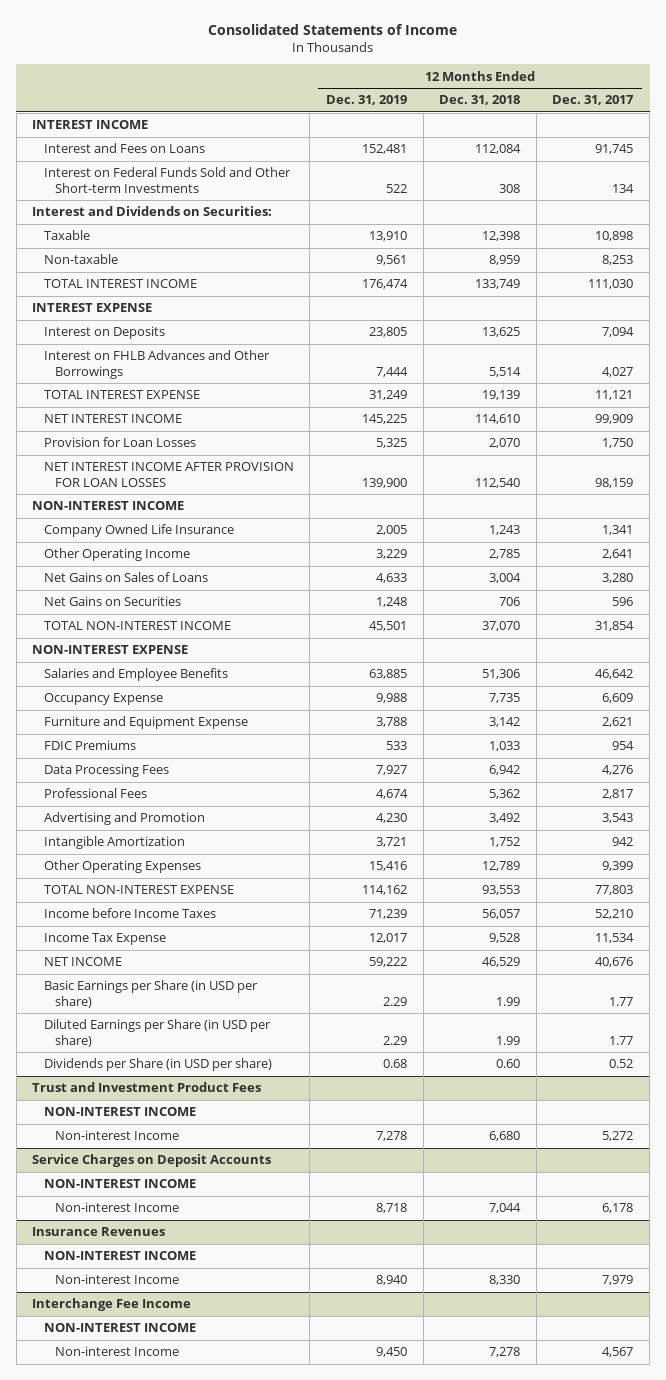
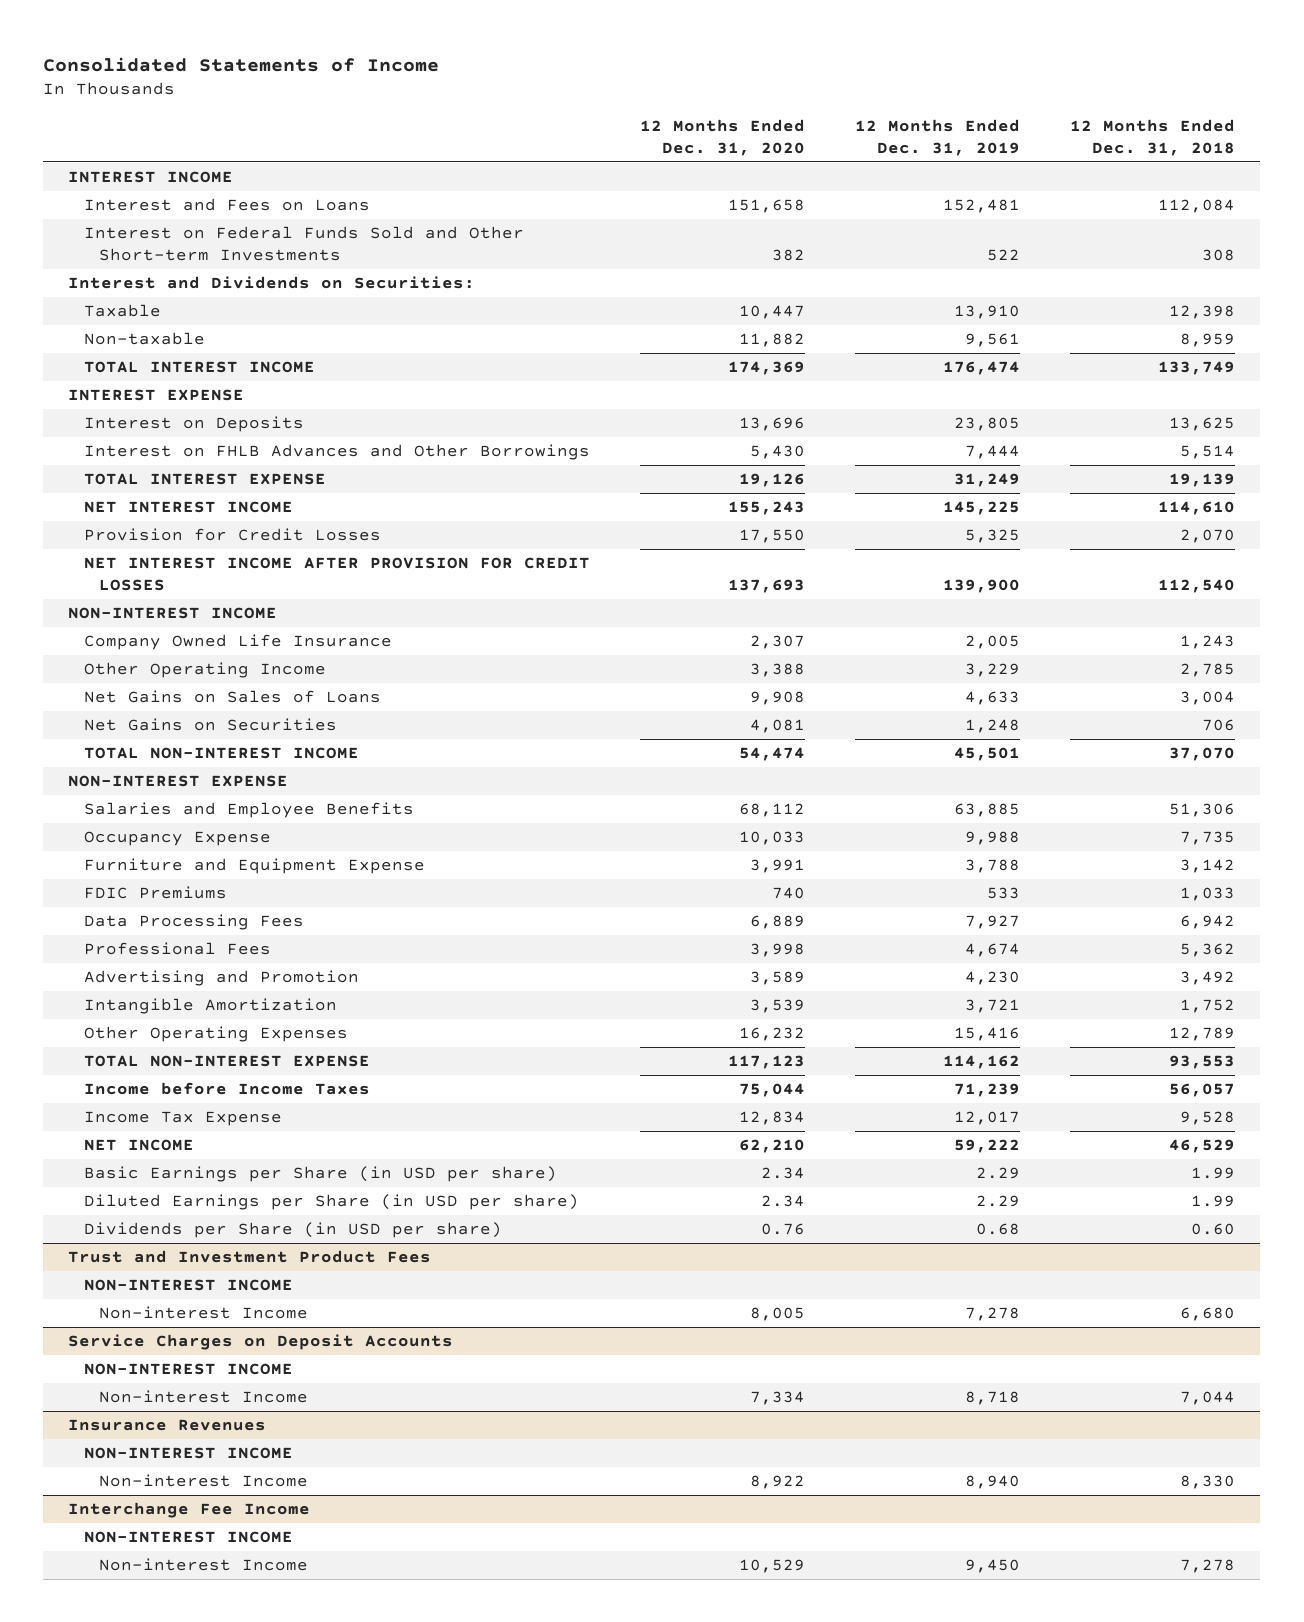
[552,95,635,106] Dec. 31, 2017 -> none
none -> [640,118,806,156] 12 Months Ended Dec. 31, 2020
[43,437,196,448] Provision for Loan Losses -> [83,528,381,542] Provision for Credit Losses
[43,462,294,487] NET INTEREST INCOME AFTER PROVISION FOR LOAN LOSSES -> [83,557,590,592] NET INTEREST INCOME AFTER PROVISION FOR CREDIT LOSSES

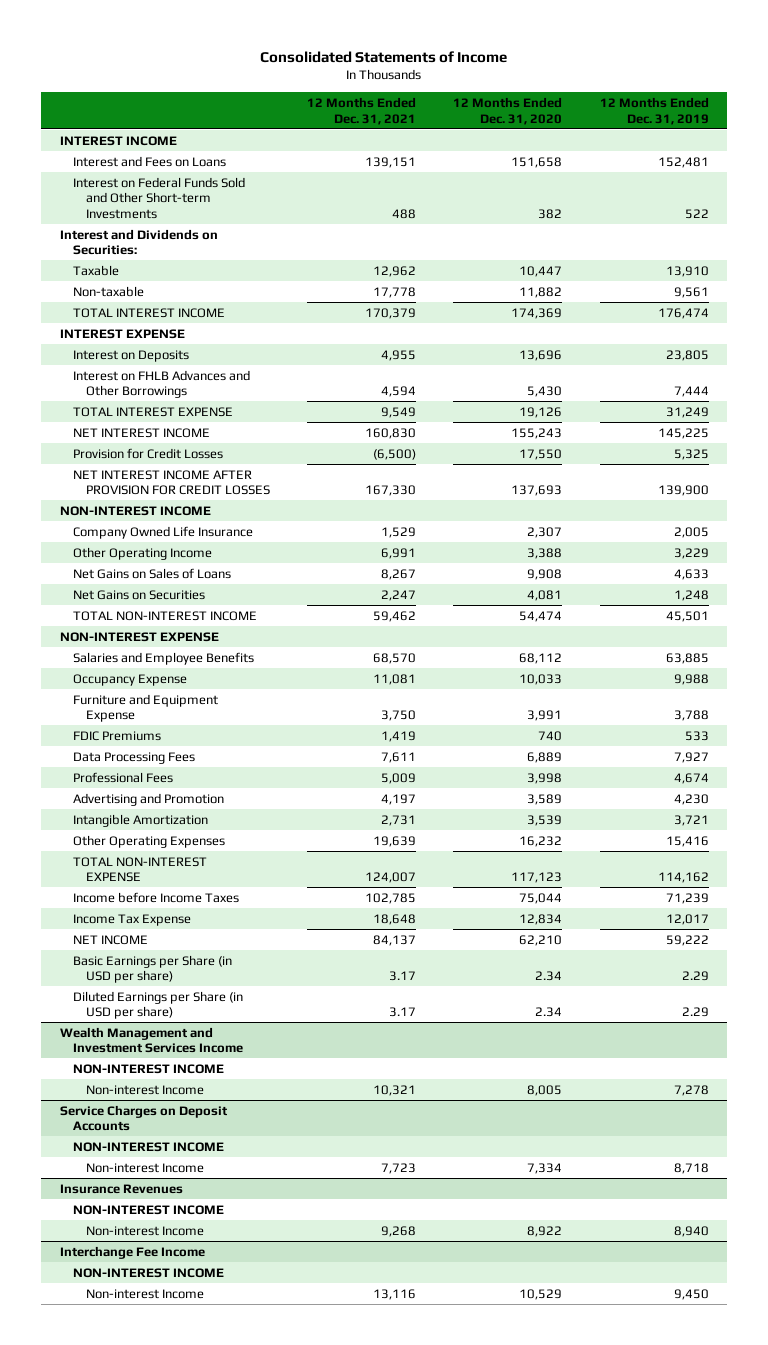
[1070,118,1236,156] 12 Months Ended Dec. 31, 2018 -> none
none -> [306,97,416,125] 12 Months Ended Dec. 31, 2021
[83,1222,502,1239] Dividends per Share (in USD per share) -> none
[68,1250,432,1264] Trust and Investment Product Fees -> none
none -> [59,1026,243,1054] Wealth Management and Investment Services Income

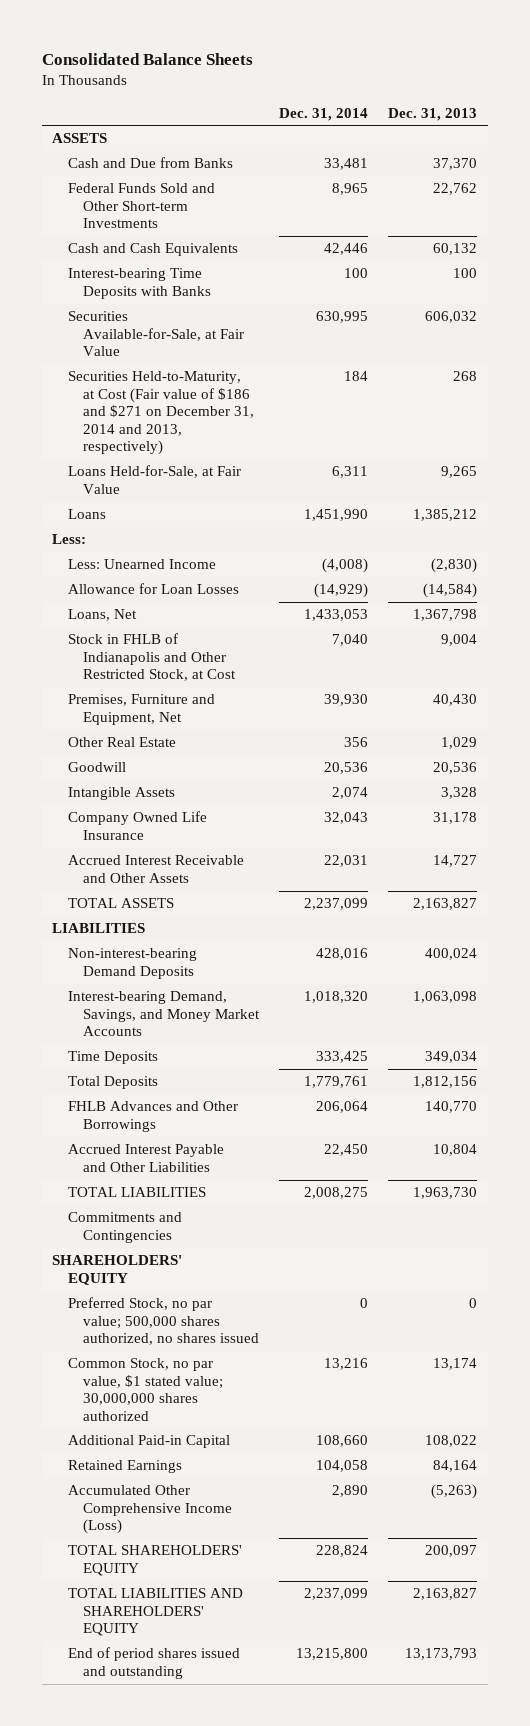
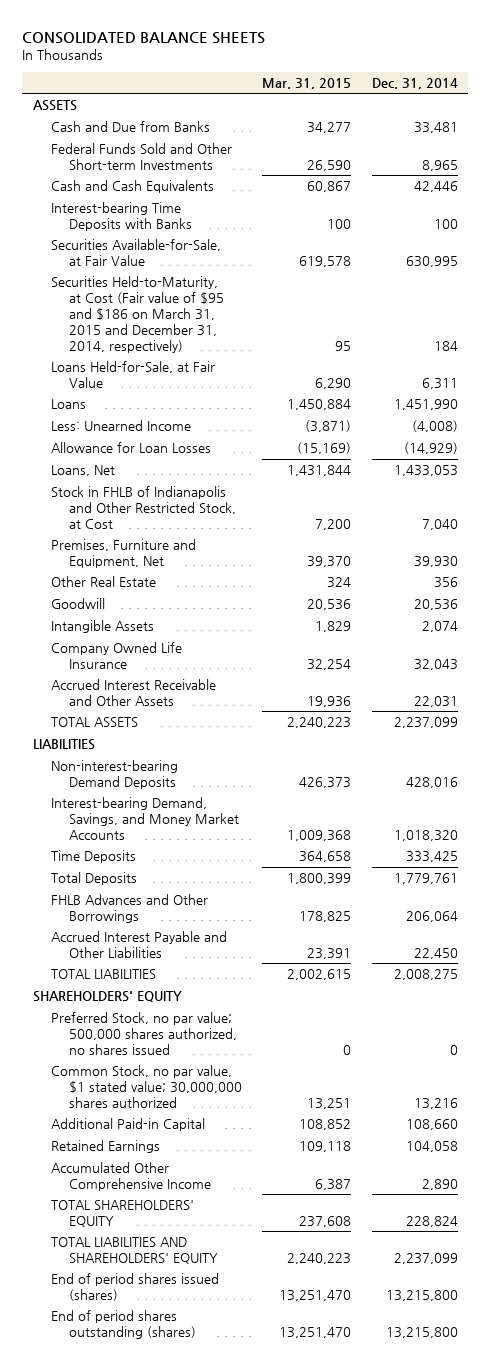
[42,53,254,66] Consolidated Balance Sheets -> [22,32,266,45] CONSOLIDATED BALANCE SHEETS
[388,107,478,121] Dec. 31, 2013 -> none
none -> [262,77,352,89] Mar. 31, 2015
[67,371,254,456] Securities Held-to-Maturity, at Cost (Fair value of $186 and $271 on December 31, 2014 and 2013, respectively) -> [50,276,224,353] Securities Held-to-Maturity, at Cost (Fair value of $95 and $186 on March 31, 2015 and December 31, 2014, respectively)
[52,534,87,545] Less: -> none
[67,1212,182,1243] Commitments and Contingencies -> none
[67,1485,232,1535] Accumulated Other Comprehensive Income (Loss) -> [50,1162,211,1192] Accumulated Other Comprehensive Income
[67,1647,240,1679] End of period shares issued and outstanding -> [50,1273,219,1302] End of period shares issued (shares)
none -> [50,1310,196,1340] End of period shares outstanding (shares)

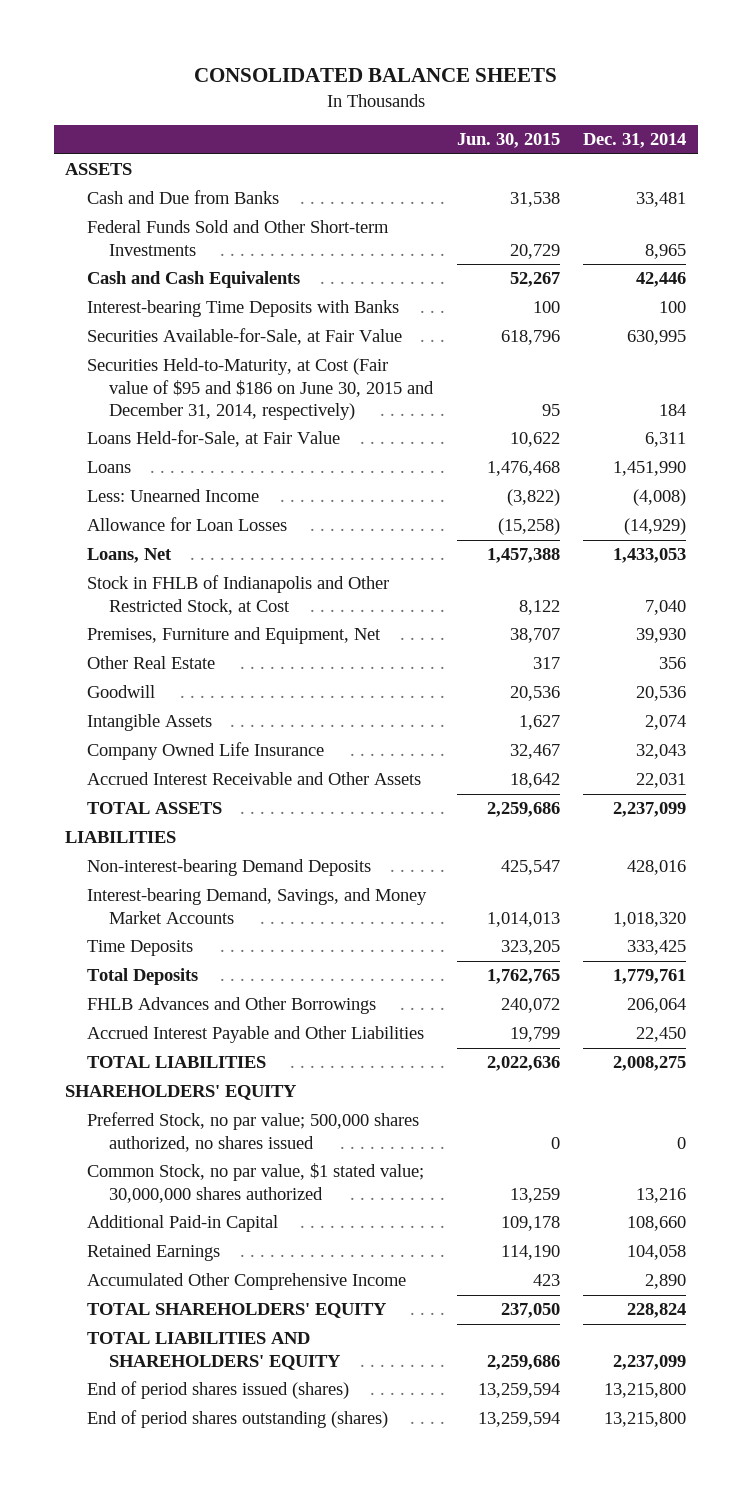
[262,77,352,89] Mar. 31, 2015 -> none
none -> [456,133,560,149] Jun. 30, 2015
[50,276,224,353] Securities Held-to-Maturity, at Cost (Fair value of $95 and $186 on March 31, 2015 and December 31, 2014, respectively) -> [87,358,435,420] Securities Held-to-Maturity, at Cost (Fair value of $95 and $186 on June 30, 2015 and December 31, 2014, respectively)

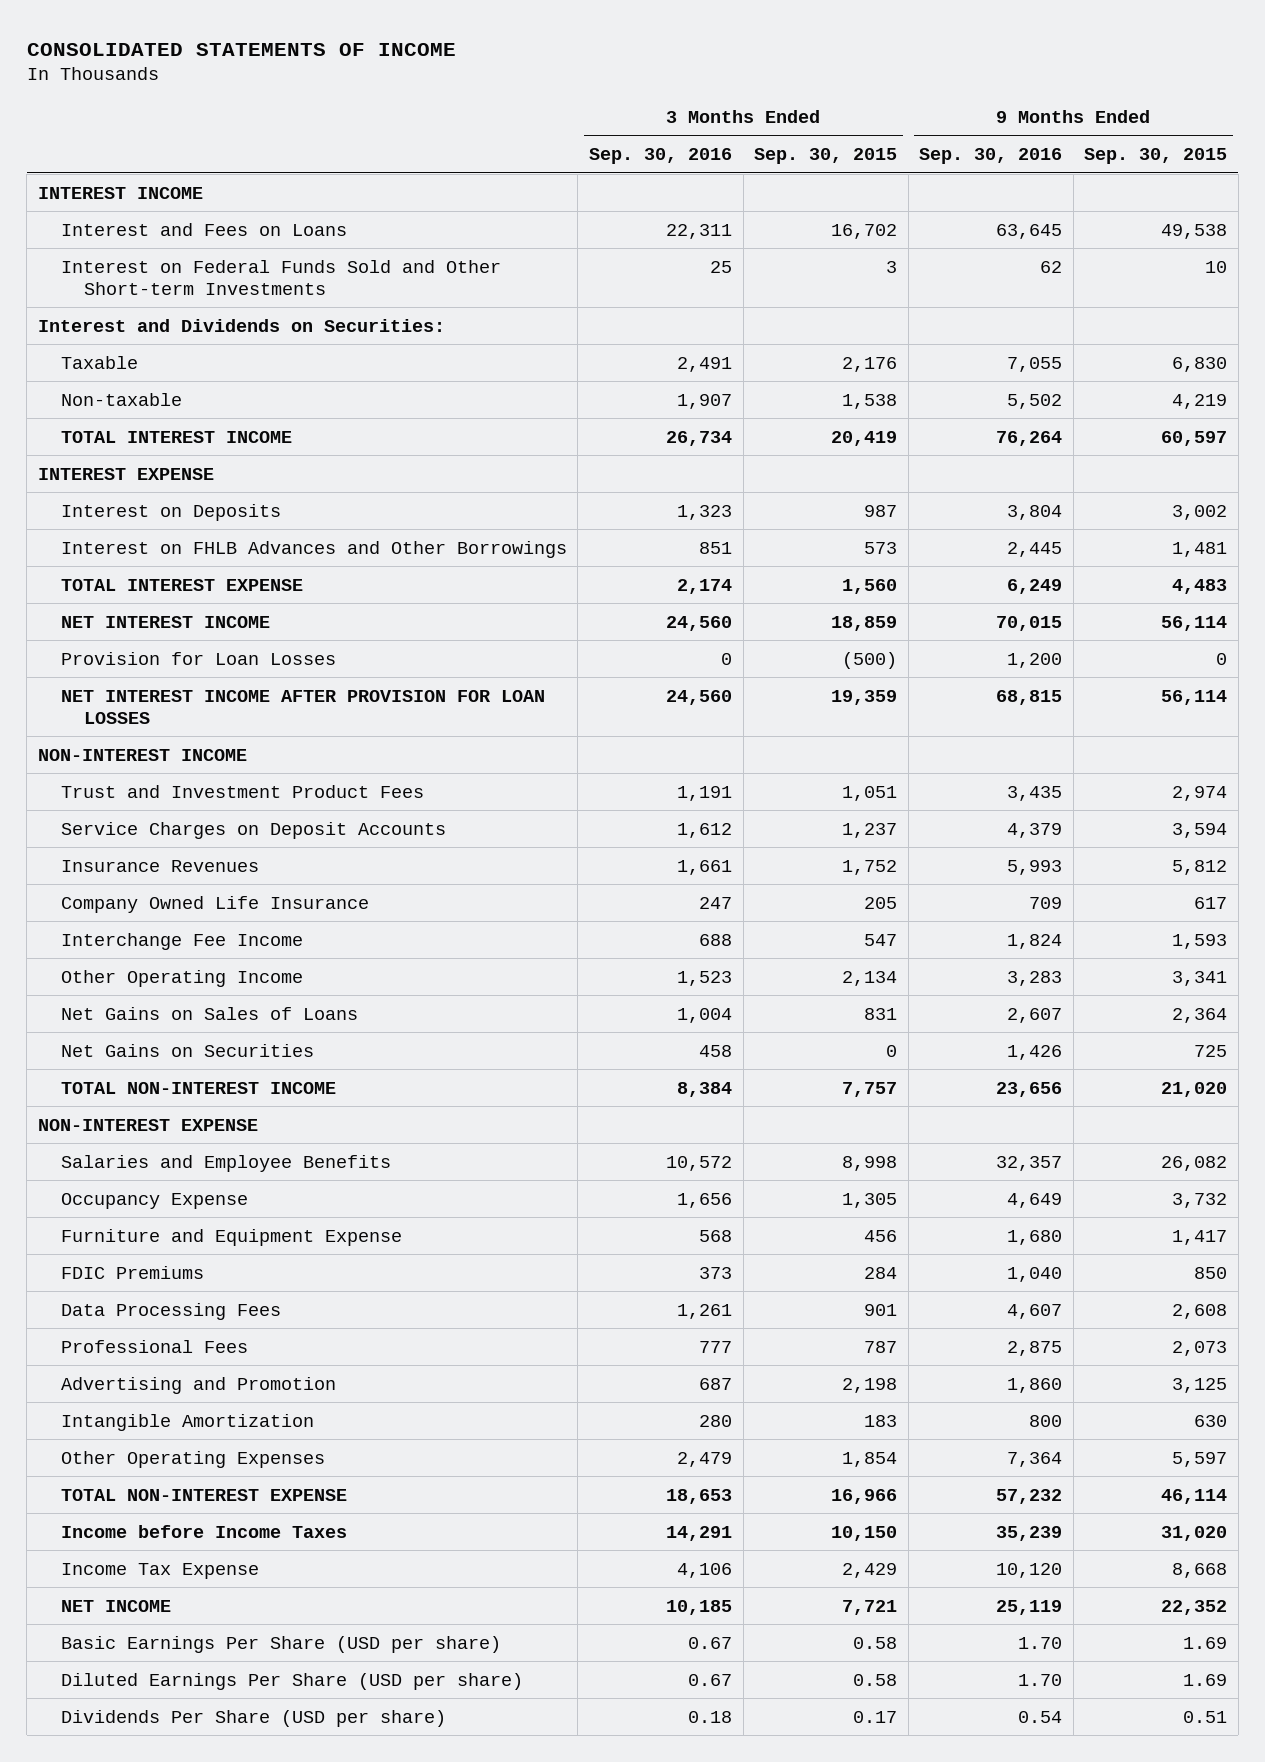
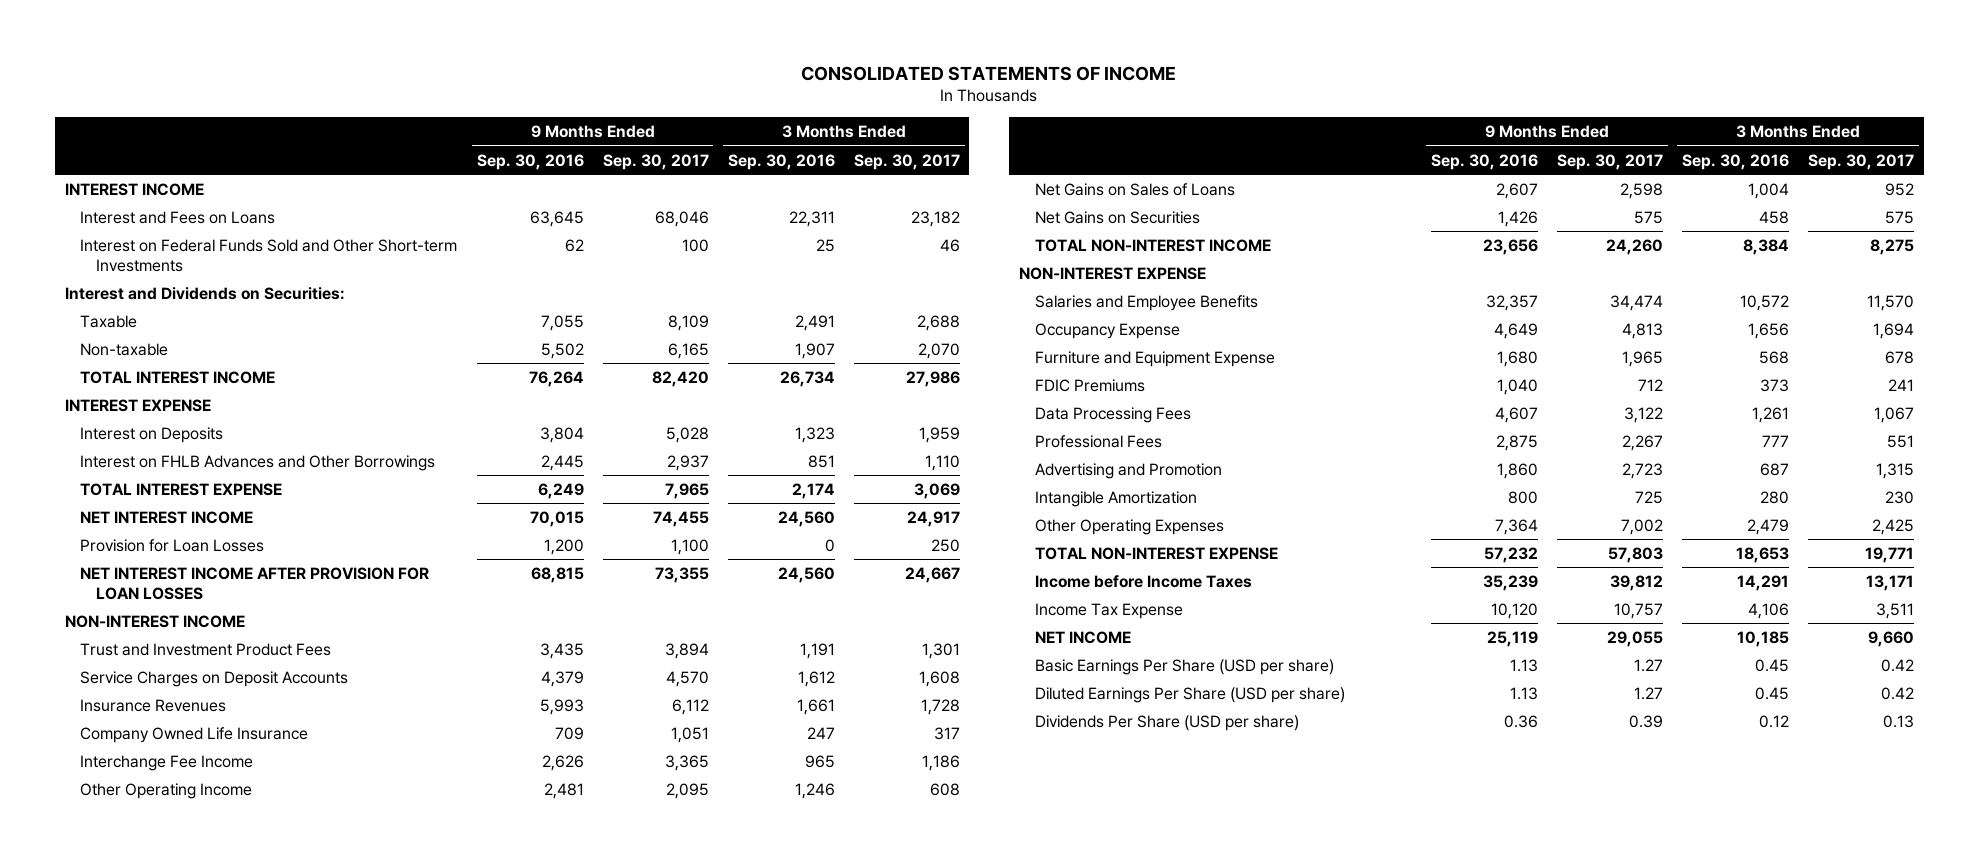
[754,148,898,165] Sep. 30, 2015 -> none
[1084,148,1228,165] Sep. 30, 2015 -> none
none -> [602,153,709,170] Sep. 30, 2017
none -> [853,153,960,170] Sep. 30, 2017
[699,933,733,946] 688 -> [804,754,835,768] 965
[1007,933,1063,949] 1,824 -> [541,754,584,771] 2,626
[677,970,733,986] 1,523 -> [794,782,835,799] 1,246
[1007,970,1063,986] 3,283 -> [543,782,584,799] 2,481
[688,1636,733,1649] 0.67 -> [1754,658,1789,672] 0.45
[1018,1636,1063,1649] 1.70 -> [1509,658,1538,672] 1.13
[688,1673,733,1686] 0.67 -> [1754,686,1789,700] 0.45
[1018,1673,1063,1686] 1.70 -> [1509,686,1538,700] 1.13
[688,1710,733,1723] 0.18 -> [1758,714,1789,728] 0.12
[1018,1710,1063,1723] 0.54 -> [1503,714,1538,728] 0.36

